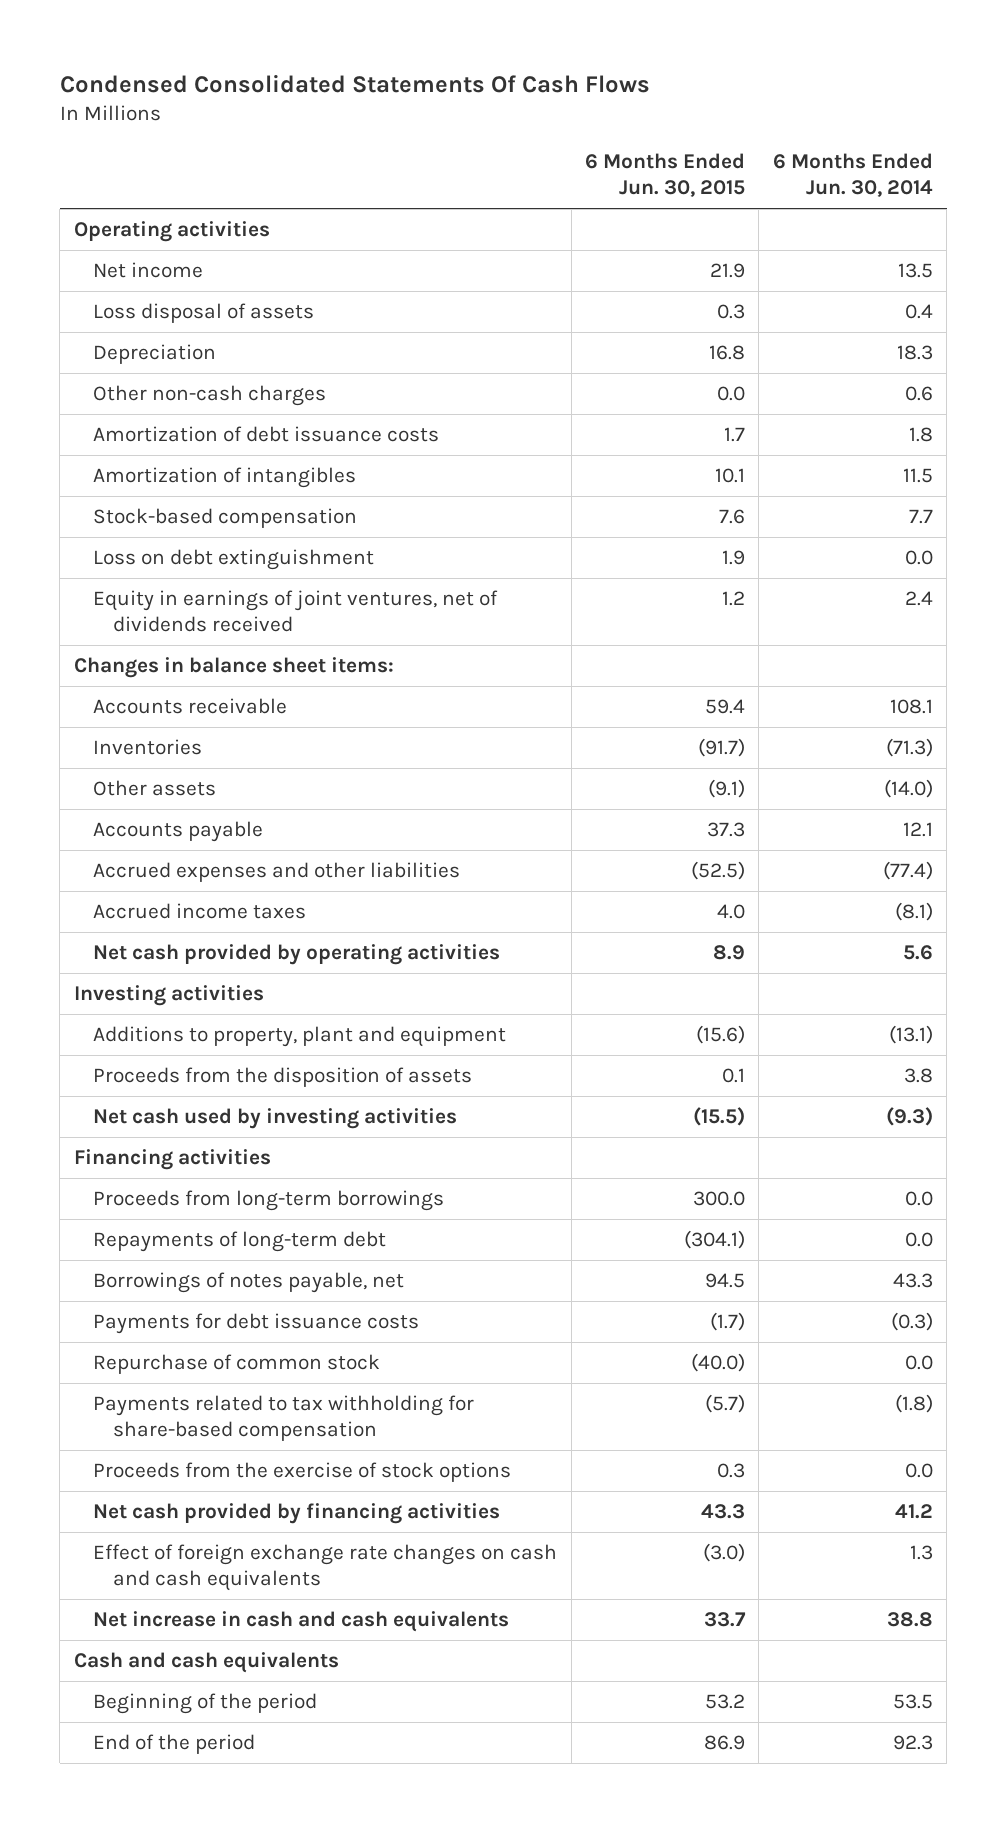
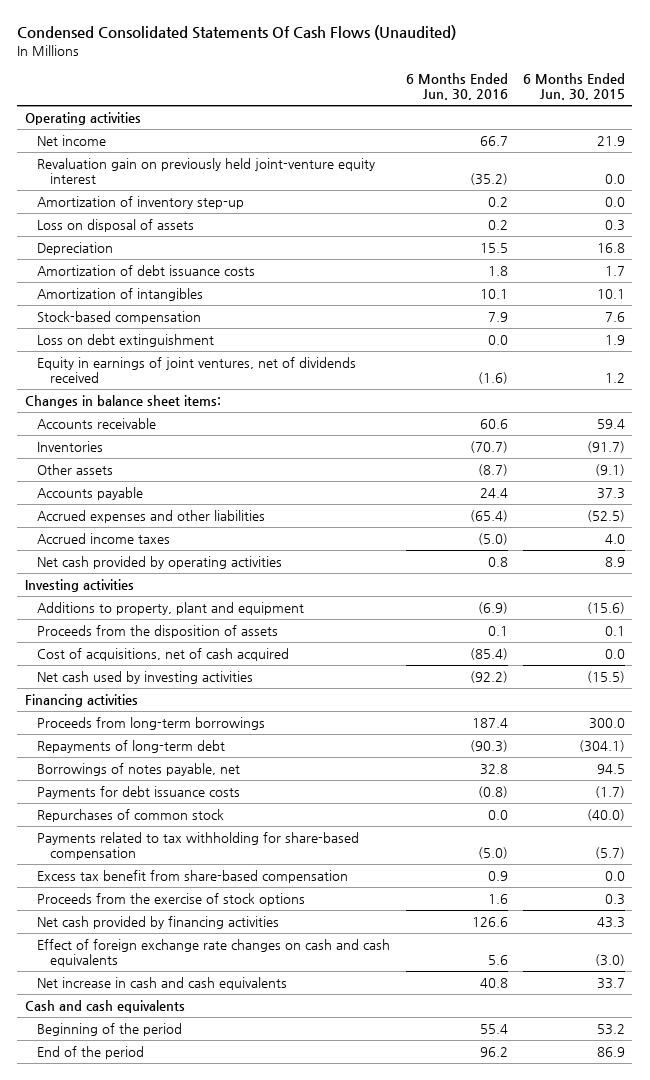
[59,74,650,94] Condensed Consolidated Statements Of Cash Flows -> [17,25,457,41] Condensed Consolidated Statements Of Cash Flows (Unaudited)
[772,153,933,198] 6 Months Ended Jun. 30, 2014 -> none
none -> [405,73,508,101] 6 Months Ended Jun. 30, 2016
none -> [37,157,376,185] Revaluation gain on previously held joint-venture equity interest
none -> [37,195,245,209] Amortization of inventory step-up
[93,303,315,324] Loss disposal of assets -> [37,218,195,232] Loss on disposal of assets
[93,385,327,407] Other non-cash charges -> none
none -> [37,647,290,661] Cost of acquisitions, net of cash acquired
[93,1354,381,1375] Repurchase of common stock -> [37,808,225,822] Repurchases of common stock
none -> [37,869,349,883] Excess tax benefit from share-based compensation

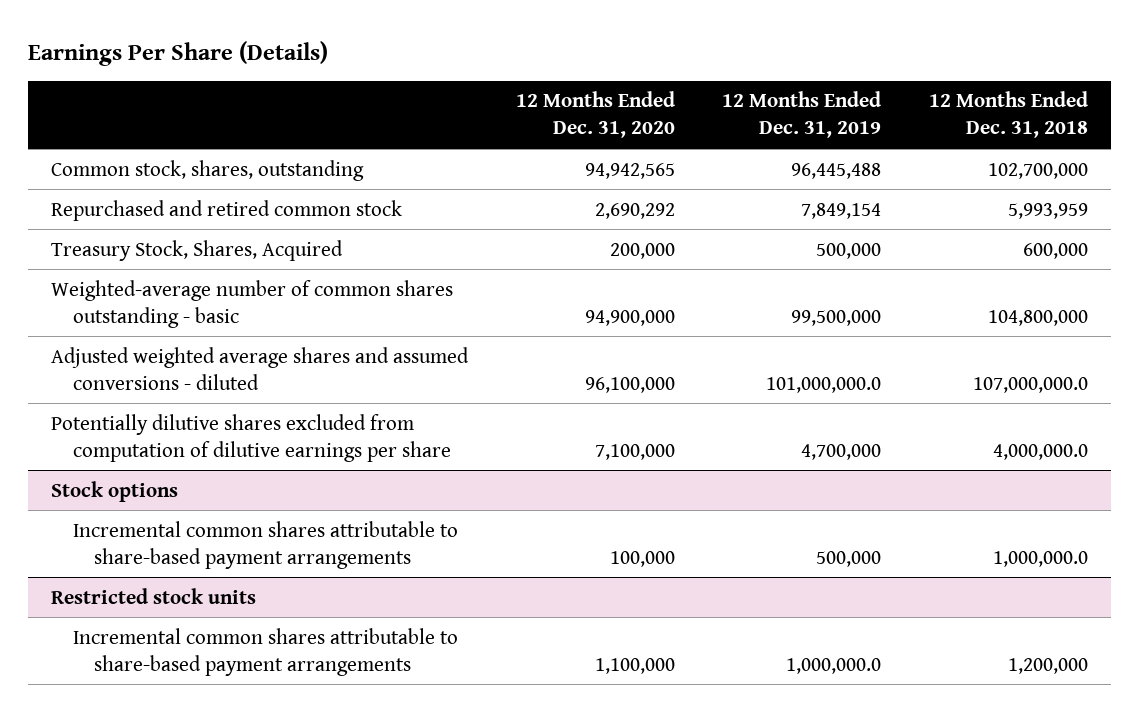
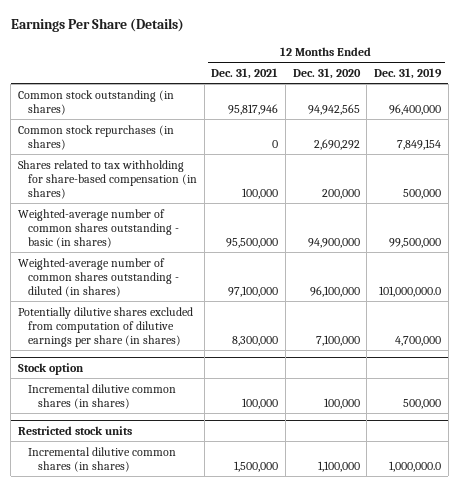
[928,91,1088,139] 12 Months Ended Dec. 31, 2018 -> none
none -> [211,67,279,79] Dec. 31, 2021
[51,239,344,261] Treasury Stock, Shares, Acquired -> none
[51,159,365,181] Common stock, shares, outstanding -> [18,89,175,115] Common stock outstanding (in shares)
[791,162,882,179] 96,445,488 -> [388,103,441,115] 96,400,000
[51,199,403,221] Repurchased and retired common stock -> [18,124,175,150] Common stock repurchases (in shares)
none -> [18,159,198,200] Shares related to tax withholding for share-based compensation (in shares)
[51,279,454,328] Weighted-average number of common shares outstanding - basic -> [18,208,180,249] Weighted-average number of common shares outstanding - basic (in shares)
[51,346,470,390] Adjusted weighted average shares and assumed conversions - diluted -> [18,257,180,298] Weighted-average number of common shares outstanding - diluted (in shares)
[51,413,451,462] Potentially dilutive shares excluded from computation of dilutive earnings per share -> [18,306,194,348] Potentially dilutive shares excluded from computation of dilutive earnings per share (in shares)
[51,480,179,502] Stock options -> [18,362,85,375] Stock option
[72,520,458,569] Incremental common shares attributable to share-based payment arrangements -> [28,383,177,409] Incremental dilutive common shares (in shares)
[72,627,458,676] Incremental common shares attributable to share-based payment arrangements -> [28,446,177,472] Incremental dilutive common shares (in shares)

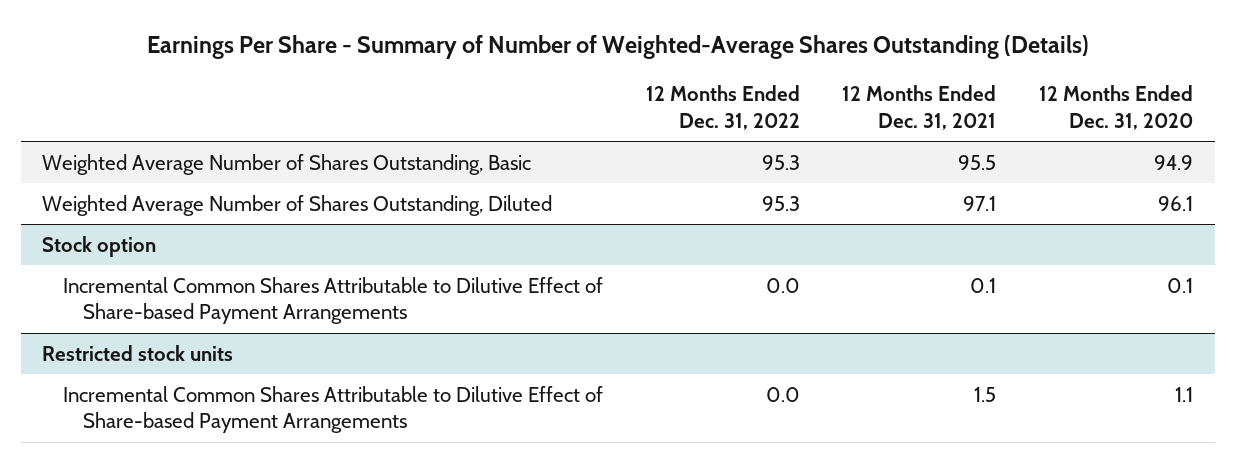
[10,18,184,33] Earnings Per Share (Details) -> [146,34,1089,59] Earnings Per Share - Summary of Number of Weighted-Average Shares Outstanding (Details)
[373,67,442,79] Dec. 31, 2019 -> none
none -> [645,85,800,130] 12 Months Ended Dec. 31, 2022
[18,89,175,115] Common stock outstanding (in shares) -> none
[18,124,175,150] Common stock repurchases (in shares) -> none
[18,159,198,200] Shares related to tax withholding for share-based compensation (in shares) -> none
[18,306,194,348] Potentially dilutive shares excluded from computation of dilutive earnings per share (in shares) -> none
[18,208,180,249] Weighted-average number of common shares outstanding - basic (in shares) -> [41,153,531,175] Weighted Average Number of Shares Outstanding, Basic
[226,238,279,249] 95,500,000 -> [958,154,997,170] 95.5
[307,238,360,249] 94,900,000 -> [1154,154,1194,170] 94.9
[18,257,180,298] Weighted-average number of common shares outstanding - diluted (in shares) -> [41,194,552,216] Weighted Average Number of Shares Outstanding, Diluted
[228,286,279,298] 97,100,000 -> [963,195,997,211] 97.1
[309,286,360,298] 96,100,000 -> [1158,195,1194,211] 96.1
[28,383,177,409] Incremental dilutive common shares (in shares) -> [62,276,603,325] Incremental Common Shares Attributable to Dilutive Effect of Share-based Payment Arrangements
[242,397,279,409] 100,000 -> [970,277,997,293] 0.1
[323,397,360,409] 100,000 -> [1167,277,1194,293] 0.1
[28,446,177,472] Incremental dilutive common shares (in shares) -> [62,385,603,434] Incremental Common Shares Attributable to Dilutive Effect of Share-based Payment Arrangements
[234,460,279,472] 1,500,000 -> [974,386,997,402] 1.5
[317,460,360,472] 1,100,000 -> [1175,386,1194,402] 1.1

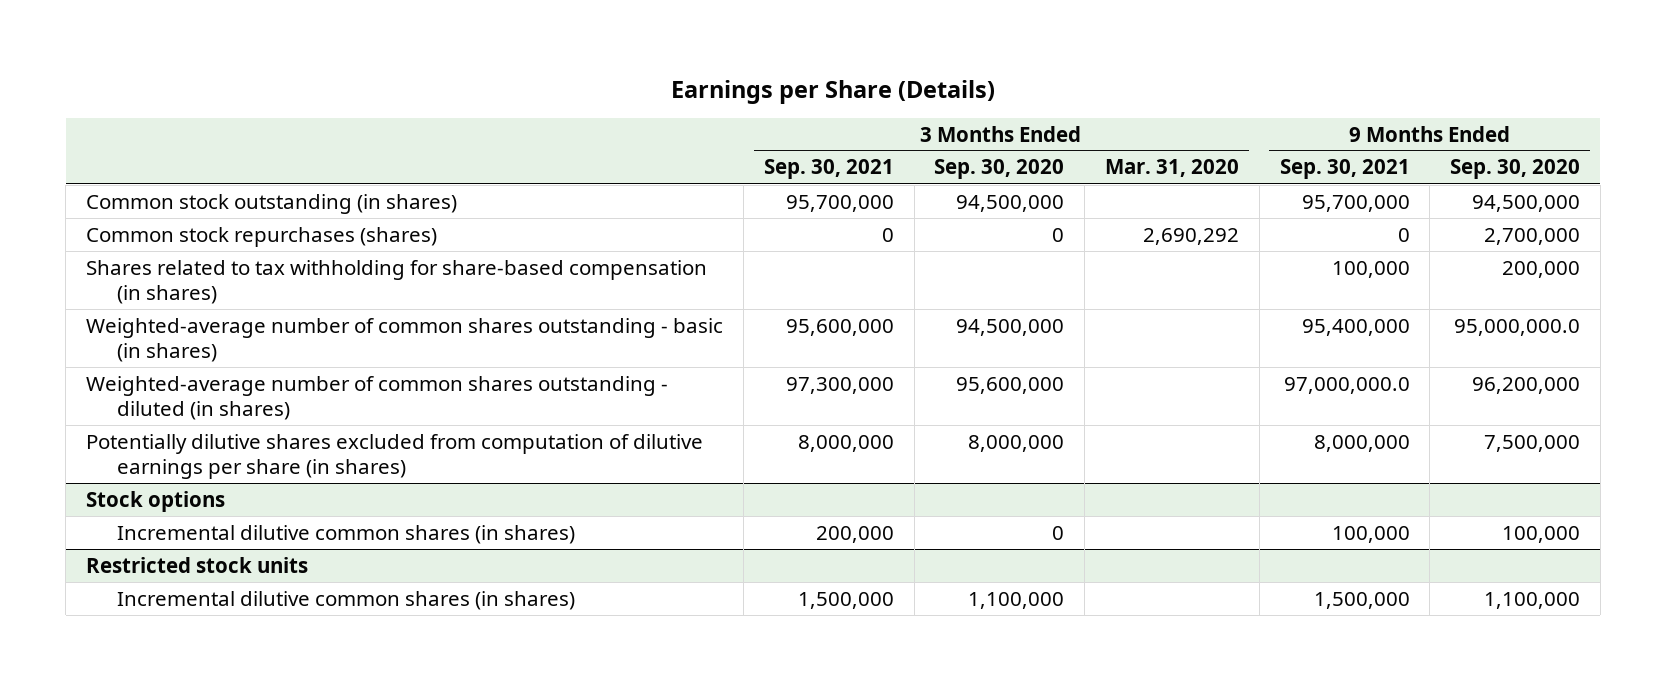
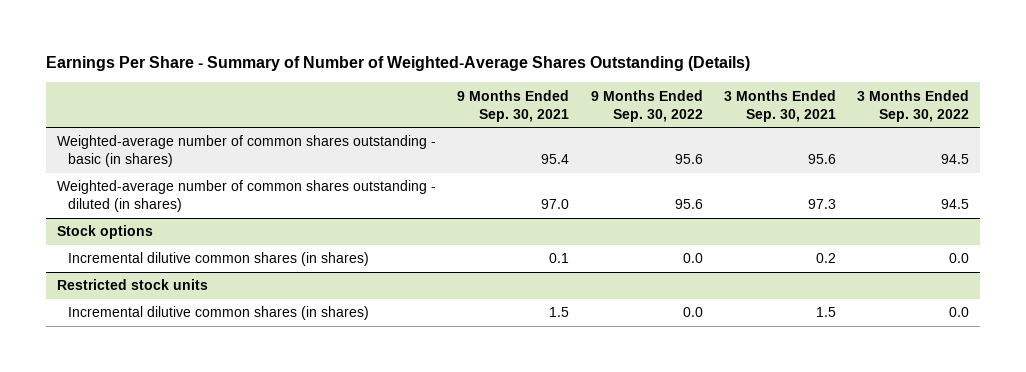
[671,79,996,104] Earnings per Share (Details) -> [46,56,751,72] Earnings Per Share - Summary of Number of Weighted-Average Shares Outstanding (Details)
[934,159,1065,180] Sep. 30, 2020 -> none
[1104,159,1239,178] Mar. 31, 2020 -> none
[1450,159,1581,180] Sep. 30, 2020 -> none
none -> [590,89,703,122] 9 Months Ended Sep. 30, 2022
none -> [856,89,969,122] 3 Months Ended Sep. 30, 2022
[86,193,458,214] Common stock outstanding (in shares) -> none
[86,226,438,247] Common stock repurchases (shares) -> none
[86,259,708,305] Shares related to tax withholding for share-based compensation (in shares) -> none
[86,433,704,480] Potentially dilutive shares excluded from computation of dilutive earnings per share (in shares) -> none
[785,318,894,336] 95,600,000 -> [807,154,836,165] 95.6
[1301,318,1410,336] 95,400,000 -> [541,154,570,165] 95.4
[785,376,894,394] 97,300,000 -> [807,199,836,210] 97.3
[1283,376,1410,394] 97,000,000.0 -> [541,199,570,210] 97.0
[815,525,894,543] 200,000 -> [815,253,836,264] 0.2
[1331,525,1410,543] 100,000 -> [549,253,570,264] 0.1
[797,591,894,609] 1,500,000 -> [815,307,836,318] 1.5
[1313,591,1410,609] 1,500,000 -> [549,307,570,318] 1.5

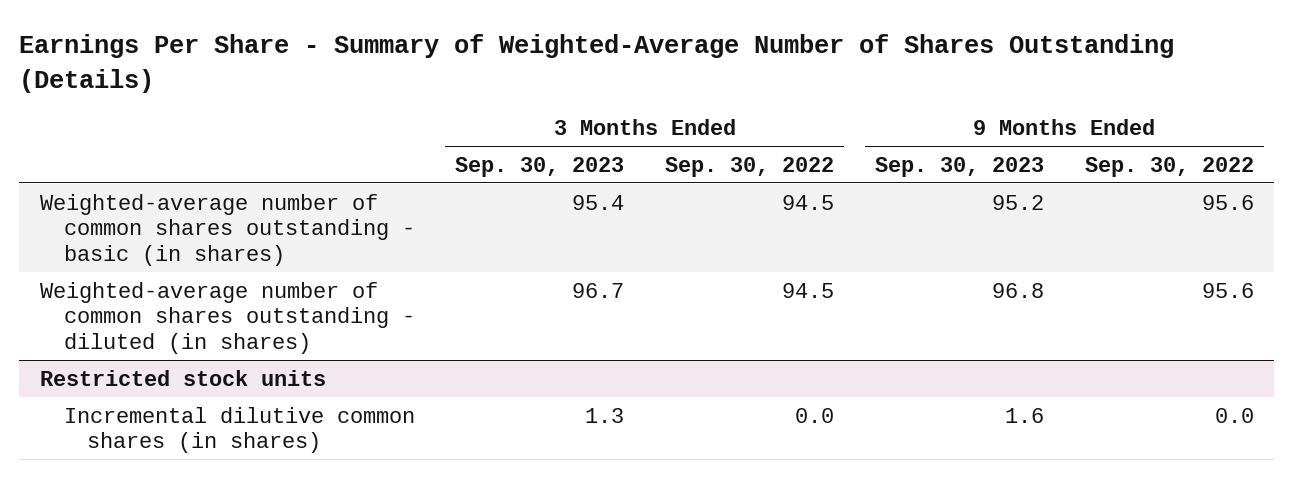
[46,56,751,72] Earnings Per Share - Summary of Number of Weighted-Average Shares Outstanding (Details) -> [19,34,1175,93] Earnings Per Share - Summary of Weighted-Average Number of Shares Outstanding (Details)
[457,89,570,122] 9 Months Ended Sep. 30, 2021 -> none
[723,89,836,122] 3 Months Ended Sep. 30, 2021 -> none
none -> [455,156,625,177] Sep. 30, 2023
none -> [874,156,1044,177] Sep. 30, 2023
[57,225,154,240] Stock options -> none
[67,252,369,267] Incremental dilutive common shares (in shares) -> none

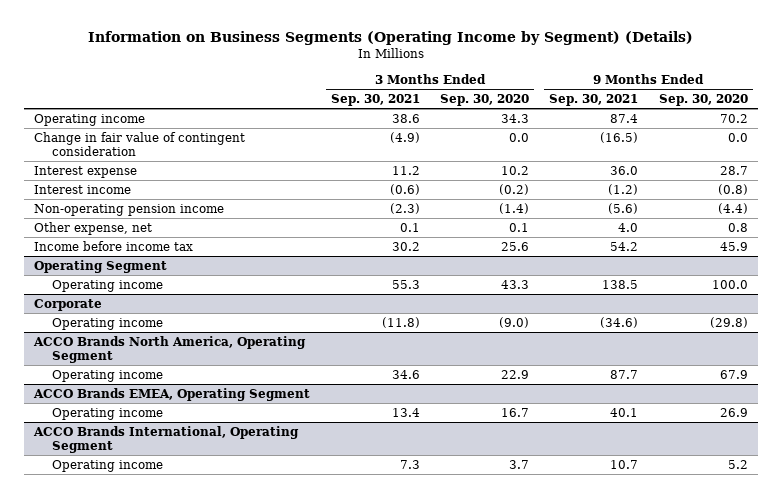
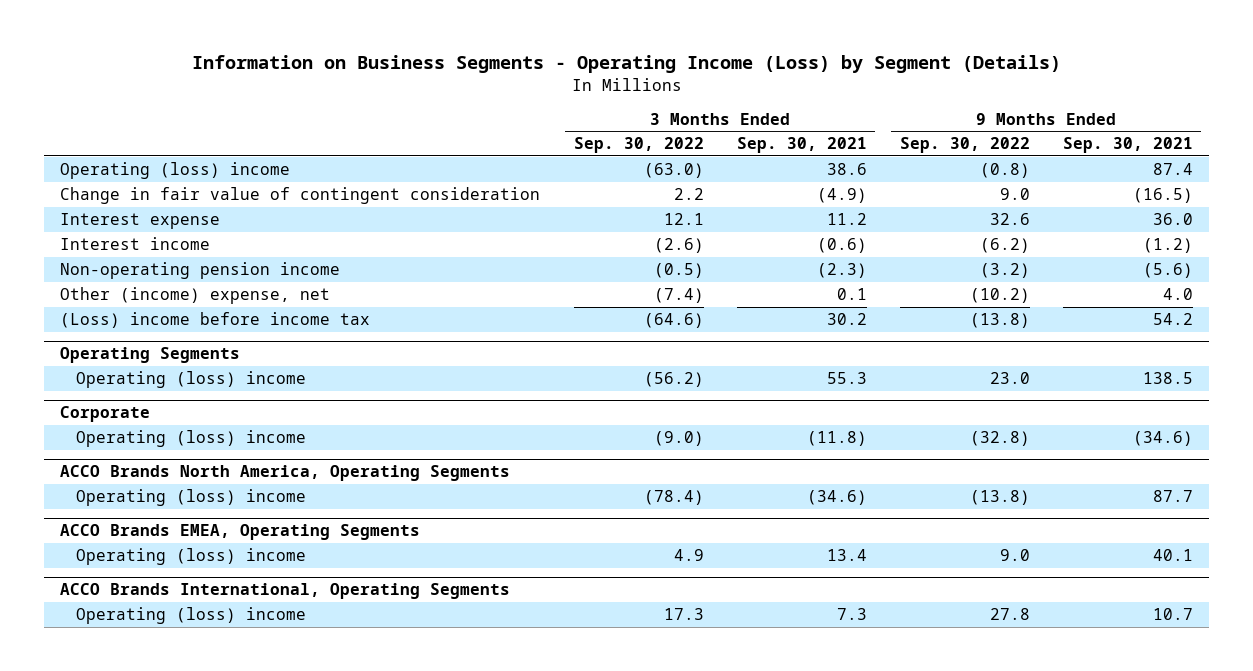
[87,31,693,46] Information on Business Segments (Operating Income by Segment) (Details) -> [191,54,1061,73] Information on Business Segments - Operating Income (Loss) by Segment (Details)
[439,93,529,106] Sep. 30, 2020 -> none
[658,93,748,106] Sep. 30, 2020 -> none
none -> [573,137,704,154] Sep. 30, 2022
none -> [899,137,1030,154] Sep. 30, 2022
[34,113,146,126] Operating income -> [60,162,291,180] Operating (loss) income
[34,221,153,235] Other expense, net -> [60,287,331,305] Other (income) expense, net
[34,240,194,251] Income before income tax -> [60,312,371,329] (Loss) income before income tax
[34,259,168,273] Operating Segment -> [60,347,241,364] Operating Segments
[52,279,164,292] Operating income -> [75,371,306,389] Operating (loss) income
[52,317,164,330] Operating income -> [75,430,306,448] Operating (loss) income
[33,335,307,363] ACCO Brands North America, Operating Segment -> [60,465,511,482] ACCO Brands North America, Operating Segments
[52,369,164,382] Operating income -> [75,489,306,507] Operating (loss) income
[391,369,420,379] 34.6 -> [806,490,867,506] (34.6)
[33,387,311,401] ACCO Brands EMEA, Operating Segment -> [60,524,421,541] ACCO Brands EMEA, Operating Segments
[52,407,164,420] Operating income -> [75,548,306,566] Operating (loss) income
[33,425,300,453] ACCO Brands International, Operating Segment -> [60,583,511,600] ACCO Brands International, Operating Segments
[52,459,164,472] Operating income -> [75,607,306,625] Operating (loss) income

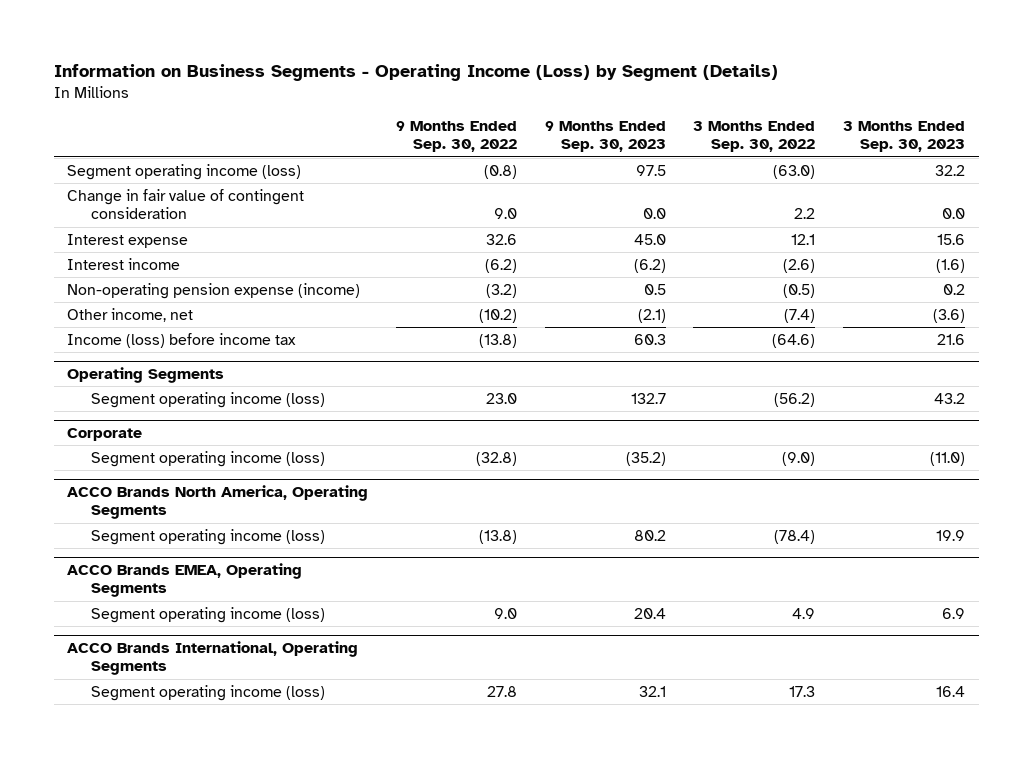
[736,137,867,154] Sep. 30, 2021 -> none
[1062,137,1193,154] Sep. 30, 2021 -> none
none -> [544,121,666,153] 9 Months Ended Sep. 30, 2023
none -> [842,121,965,153] 3 Months Ended Sep. 30, 2023
[60,162,291,180] Operating (loss) income -> [67,163,302,180] Segment operating income (loss)
[60,262,341,280] Non-operating pension income -> [67,282,361,299] Non-operating pension expense (income)
[60,287,331,305] Other (income) expense, net -> [67,307,194,322] Other income, net
[60,312,371,329] (Loss) income before income tax -> [67,332,297,348] Income (loss) before income tax
[75,371,306,389] Operating (loss) income -> [90,391,325,408] Segment operating income (loss)
[75,430,306,448] Operating (loss) income -> [90,450,325,467] Segment operating income (loss)
[75,489,306,507] Operating (loss) income -> [90,528,325,545] Segment operating income (loss)
[75,548,306,566] Operating (loss) income -> [90,606,325,623] Segment operating income (loss)
[75,607,306,625] Operating (loss) income -> [90,684,325,701] Segment operating income (loss)

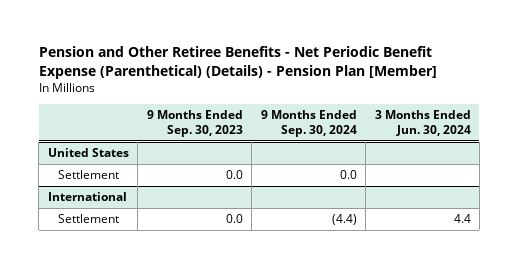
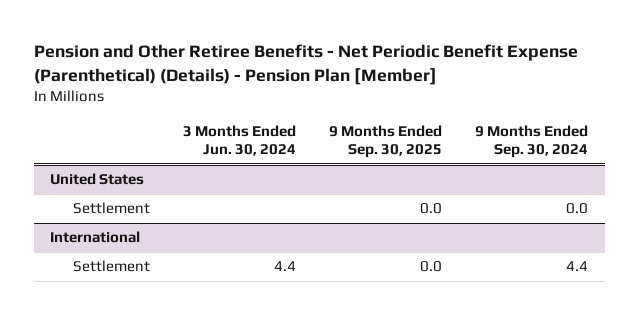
[146,109,243,137] 9 Months Ended Sep. 30, 2023 -> none
none -> [329,124,443,159] 9 Months Ended Sep. 30, 2025
[331,214,357,226] (4.4) -> [566,261,589,272] 4.4

